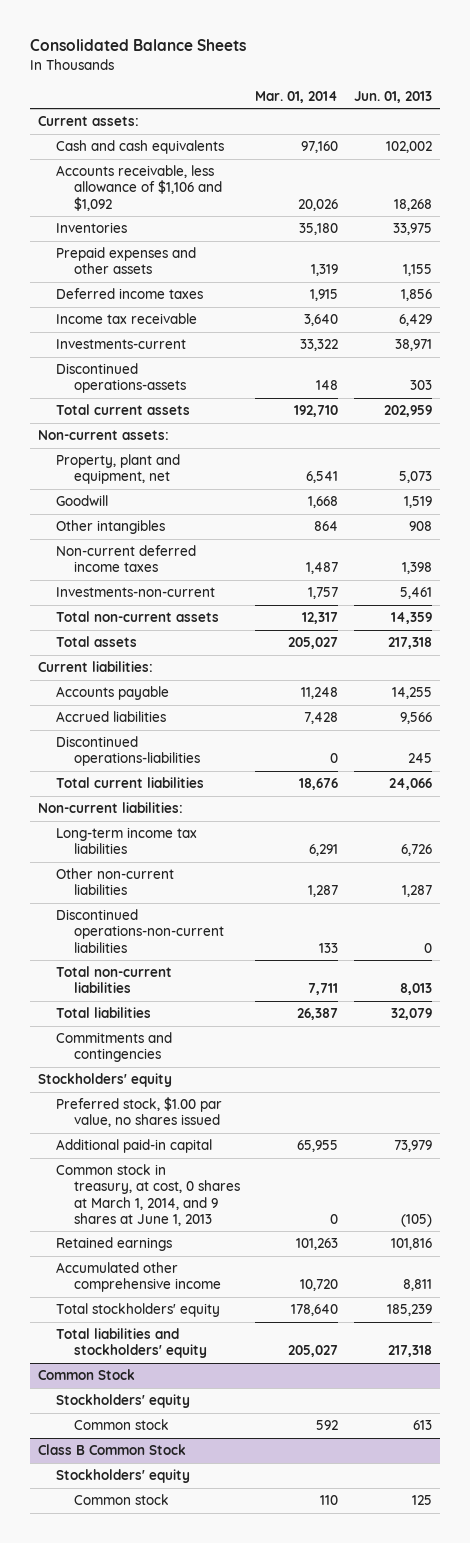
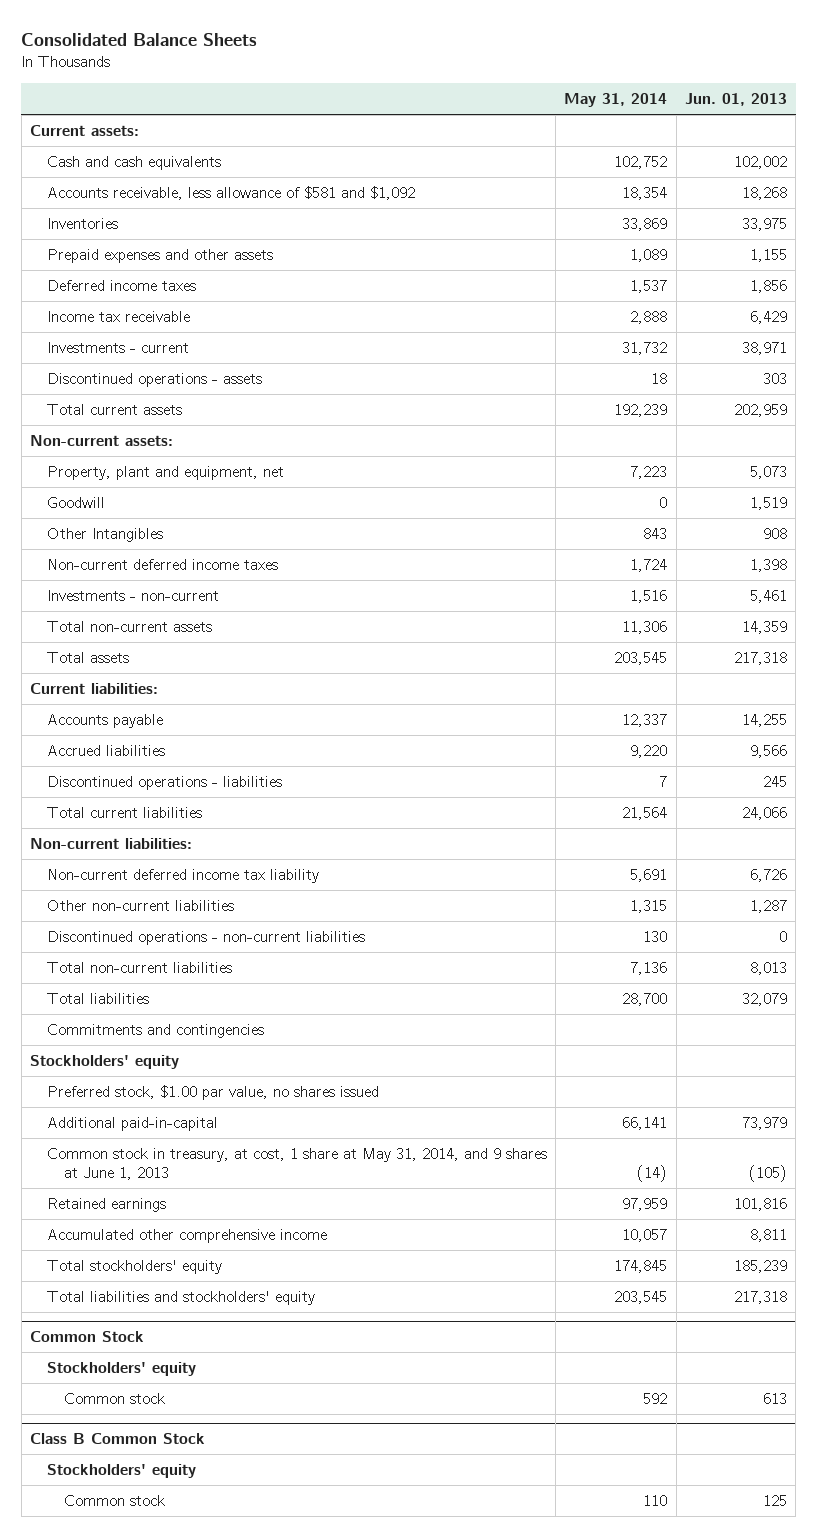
[255,90,339,103] Mar. 01, 2014 -> none
none -> [564,93,668,108] May 31, 2014
[55,165,222,211] Accounts receivable, less allowance of $1,106 and $1,092 -> [46,185,415,200] Accounts receivable, less allowance of $581 and $1,092
[55,339,186,350] Investments-current -> [46,341,189,353] Investments - current
[55,363,186,394] Discontinued operations-assets -> [46,372,262,387] Discontinued operations - assets
[55,520,165,535] Other intangibles -> [46,527,163,542] Other Intangibles
[55,587,215,598] Investments-non-current -> [46,589,219,601] Investments - non-current
[55,736,200,767] Discontinued operations-liabilities -> [46,775,282,790] Discontinued operations - liabilities
[55,827,197,855] Long-term income tax liabilities -> [46,868,319,883] Non-current deferred income tax liability
[55,909,224,953] Discontinued operations-non-current liabilities -> [46,930,365,945] Discontinued operations - non-current liabilities
[55,1139,212,1154] Additional paid-in capital -> [46,1116,218,1131] Additional paid-in-capital
[55,1164,240,1226] Common stock in treasury, at cost, 0 shares at March 1, 2014, and 9 shares at June 1, 2013 -> [46,1147,547,1180] Common stock in treasury, at cost, 1 share at May 31, 2014, and 9 shares at June 1, 2013

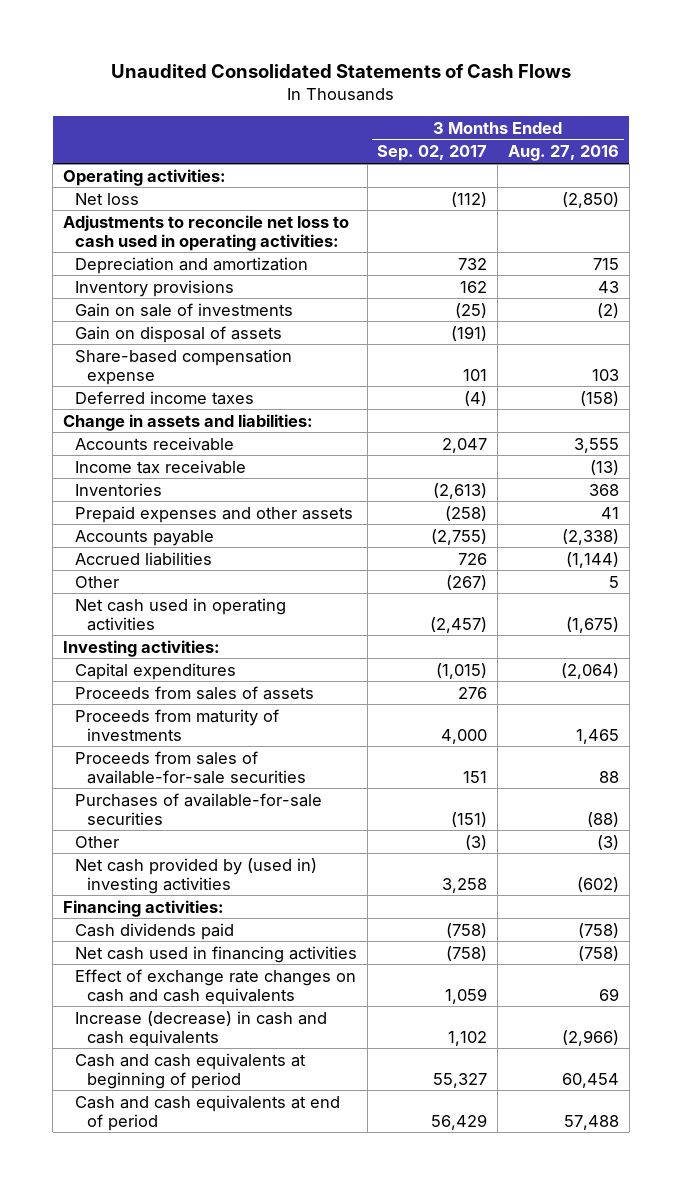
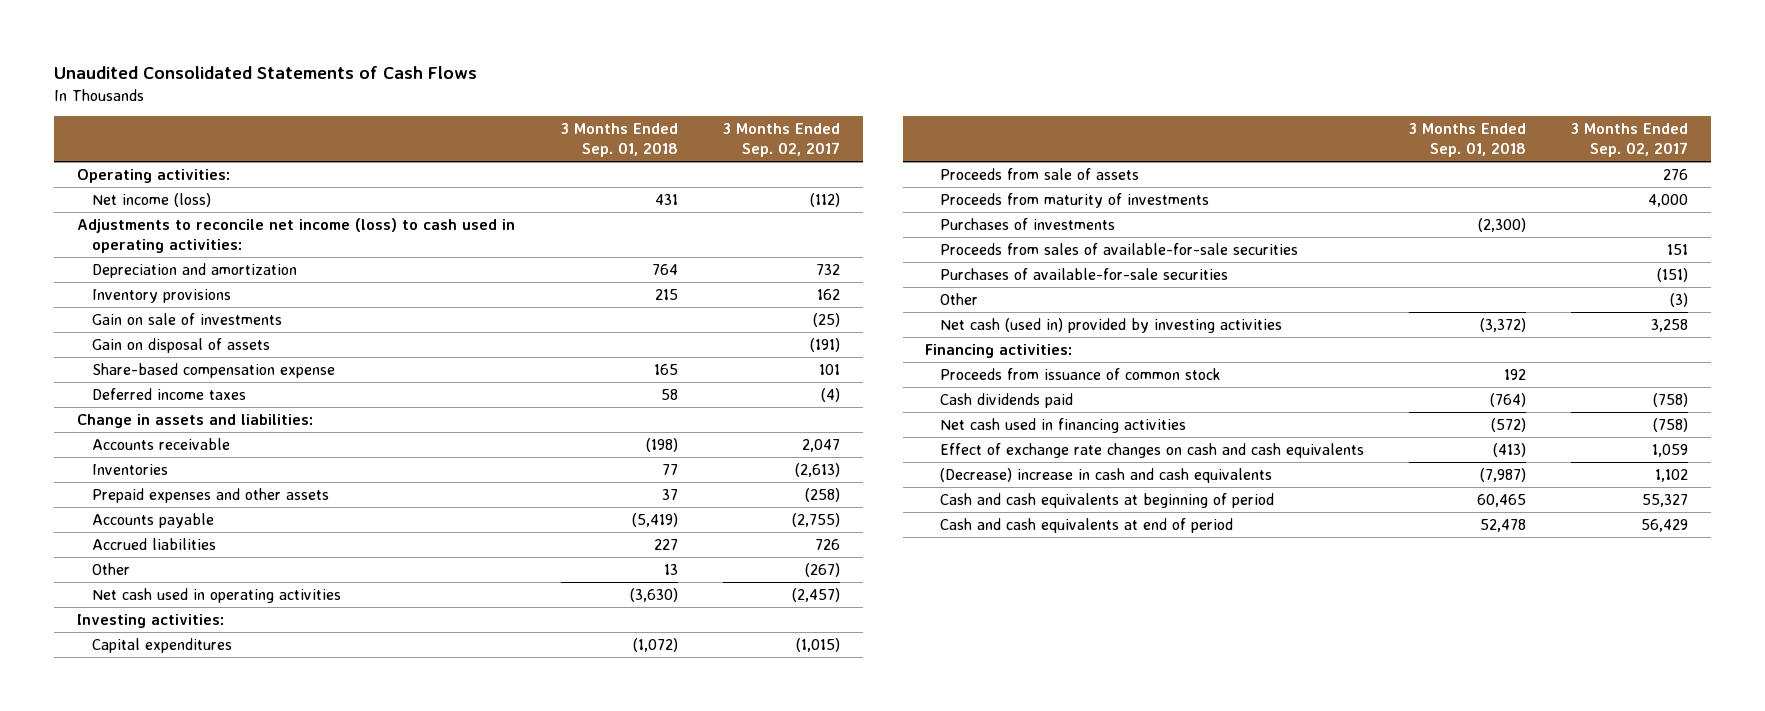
[507,145,619,162] Aug. 27, 2016 -> none
none -> [560,123,678,158] 3 Months Ended Sep. 01, 2018
[74,192,139,205] Net loss -> [91,193,211,208] Net income (loss)
[63,214,350,251] Adjustments to reconcile net loss to cash used in operating activities: -> [77,218,516,253] Adjustments to reconcile net income (loss) to cash used in operating activities:
[74,459,246,474] Income tax receivable -> none
[74,685,314,700] Proceeds from sales of assets -> [939,168,1139,181] Proceeds from sale of assets
none -> [939,218,1115,231] Purchases of investments
[74,857,317,894] Net cash provided by (used in) investing activities -> [939,318,1282,334] Net cash (used in) provided by investing activities
none -> [939,368,1221,381] Proceeds from issuance of common stock
[74,1010,327,1047] Increase (decrease) in cash and cash equivalents -> [939,468,1272,484] (Decrease) increase in cash and cash equivalents

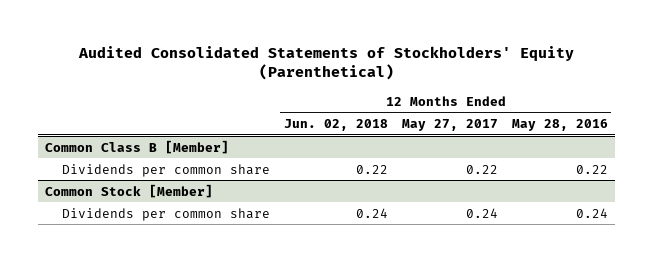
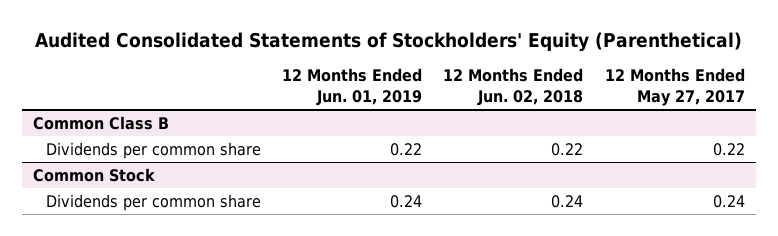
[511,118,608,131] May 28, 2016 -> none
none -> [282,68,423,106] 12 Months Ended Jun. 01, 2019
[45,139,230,154] Common Class B [Member] -> [32,115,169,130] Common Class B
[45,183,214,198] Common Stock [Member] -> [32,167,155,182] Common Stock

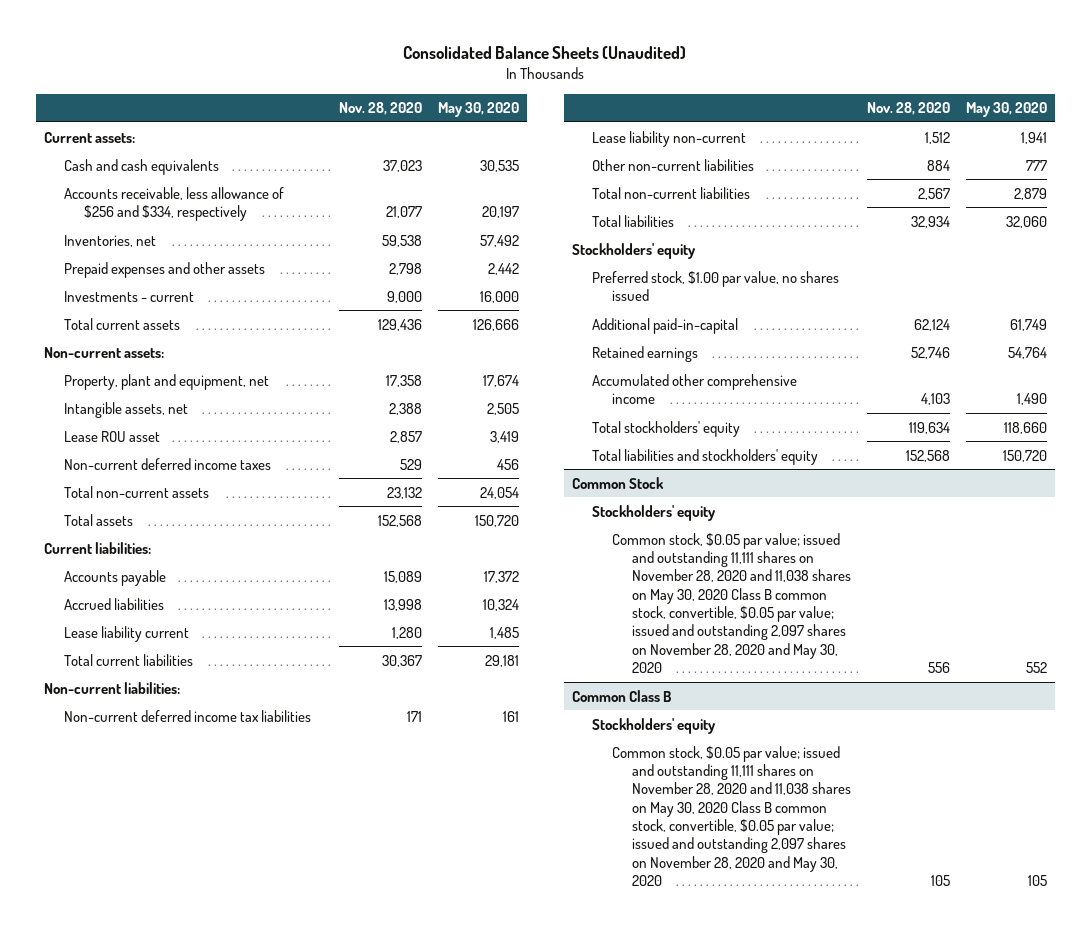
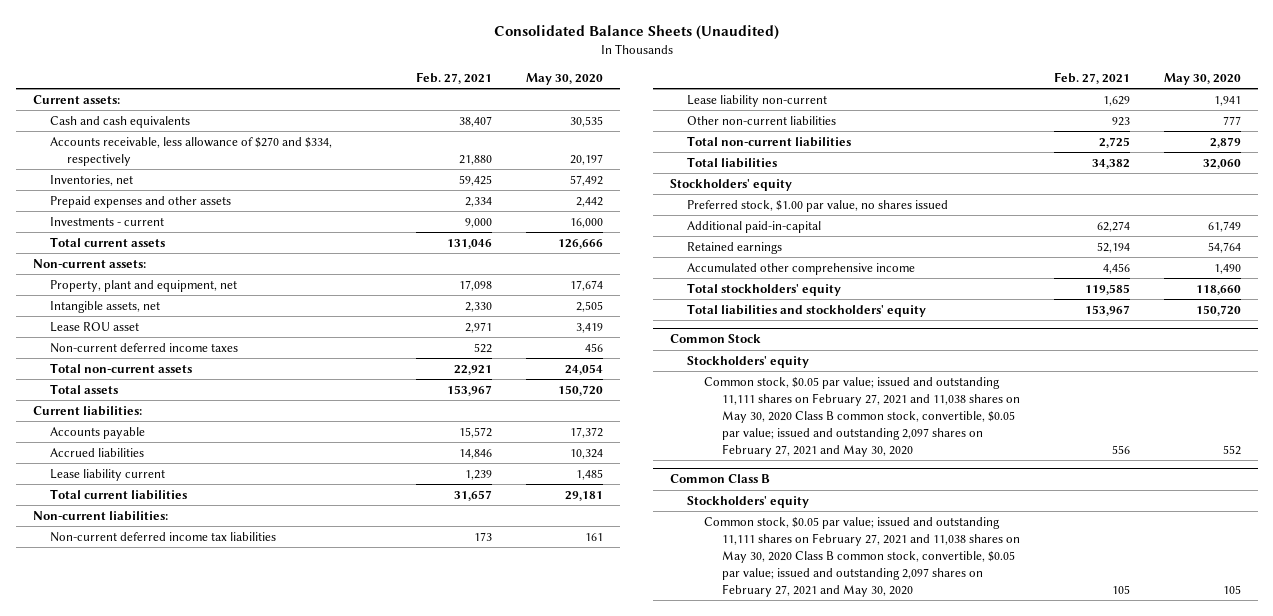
[338,102,422,116] Nov. 28, 2020 -> none
none -> [416,71,493,84] Feb. 27, 2021
[63,186,284,221] Accounts receivable, less allowance of $256 and $334, respectively -> [49,136,332,166] Accounts receivable, less allowance of $270 and $334, respectively
[611,532,851,674] Common stock, $0.05 par value; issued and outstanding 11,111 shares on November 28, 2020 and 11,038 shares on May 30, 2020 Class B common stock, convertible, $0.05 par value; issued and outstanding 2,097 shares on November 28, 2020 and May 30, 2020 -> [704,376,1020,458] Common stock, $0.05 par value; issued and outstanding 11,111 shares on February 27, 2021 and 11,038 shares on May 30, 2020 Class B common stock, convertible, $0.05 par value; issued and outstanding 2,097 shares on February 27, 2021 and May 30, 2020
[611,745,851,887] Common stock, $0.05 par value; issued and outstanding 11,111 shares on November 28, 2020 and 11,038 shares on May 30, 2020 Class B common stock, convertible, $0.05 par value; issued and outstanding 2,097 shares on November 28, 2020 and May 30, 2020 -> [704,516,1020,598] Common stock, $0.05 par value; issued and outstanding 11,111 shares on February 27, 2021 and 11,038 shares on May 30, 2020 Class B common stock, convertible, $0.05 par value; issued and outstanding 2,097 shares on February 27, 2021 and May 30, 2020

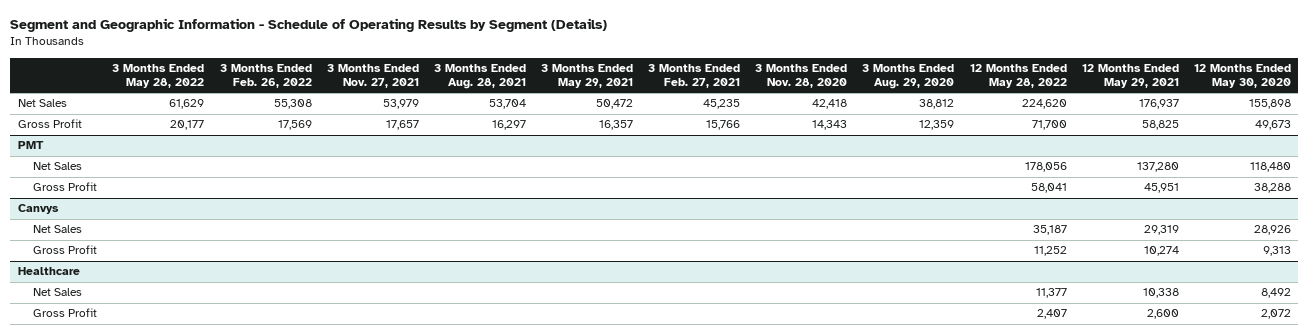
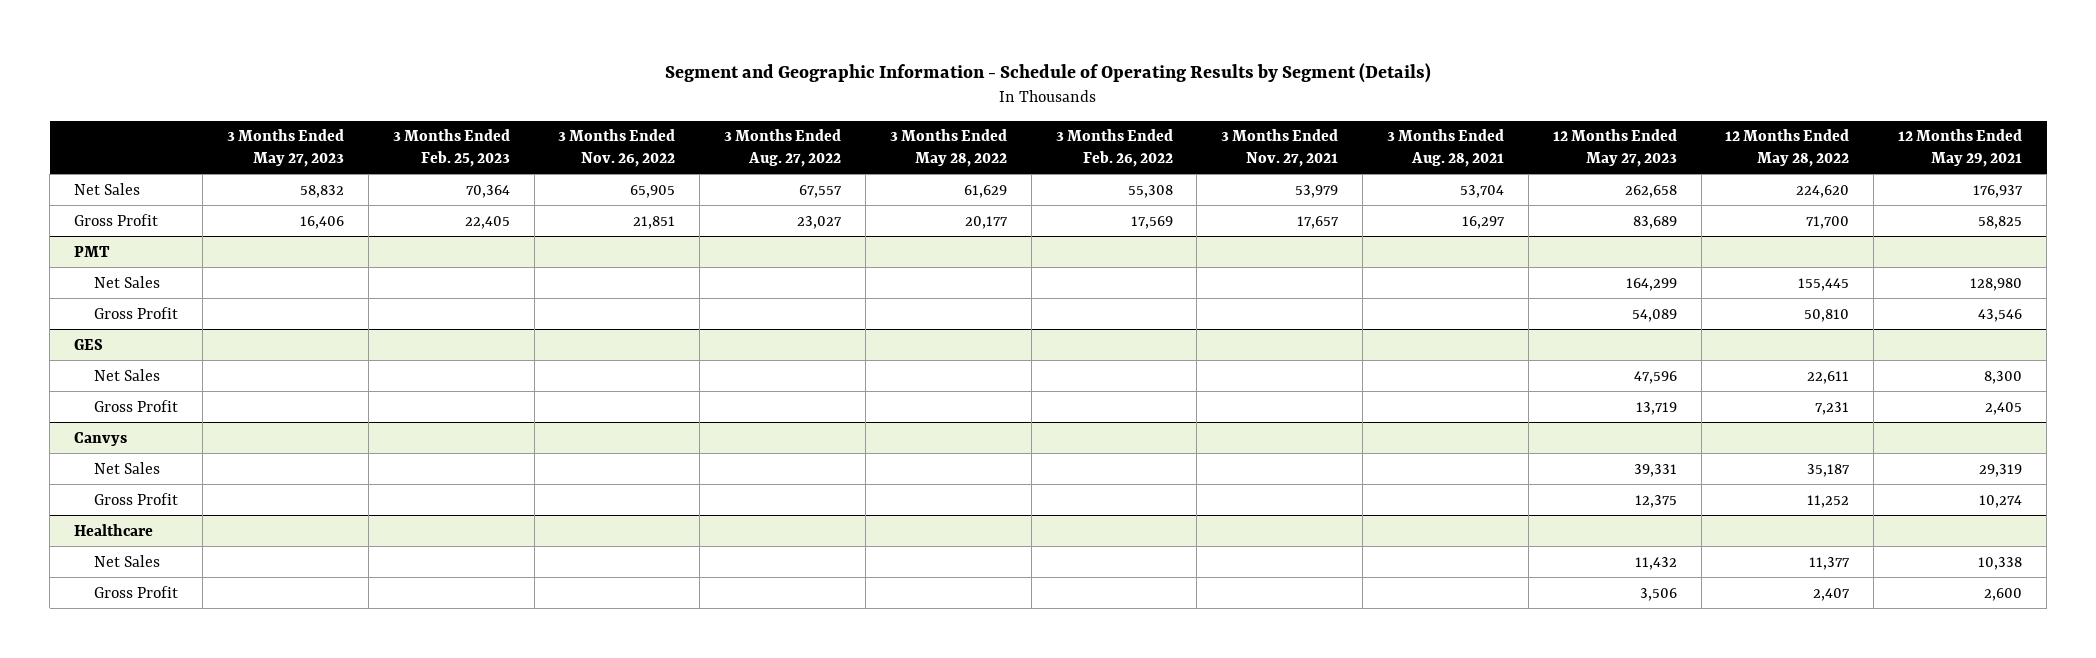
[541,64,634,89] 3 Months Ended May 29, 2021 -> none
[648,64,741,89] 3 Months Ended Feb. 27, 2021 -> none
[755,64,848,89] 3 Months Ended Nov. 28, 2020 -> none
[862,64,955,90] 3 Months Ended Aug. 29, 2020 -> none
[1193,64,1291,89] 12 Months Ended May 30, 2020 -> none
none -> [226,129,344,167] 3 Months Ended May 27, 2023
none -> [392,129,510,167] 3 Months Ended Feb. 25, 2023
none -> [558,129,676,167] 3 Months Ended Nov. 26, 2022
none -> [724,129,842,167] 3 Months Ended Aug. 27, 2022
none -> [1552,129,1677,167] 12 Months Ended May 27, 2023
[1024,162,1067,173] 178,056 -> [1798,277,1850,291] 155,445
[1136,162,1179,173] 137,280 -> [1970,277,2023,291] 128,980
[1030,183,1067,194] 58,041 -> [1804,308,1850,322] 50,810
[1143,183,1179,194] 45,951 -> [1978,308,2023,322] 43,546
none -> [74,338,104,350] GES
none -> [94,368,161,381] Net Sales
none -> [94,399,179,412] Gross Profit

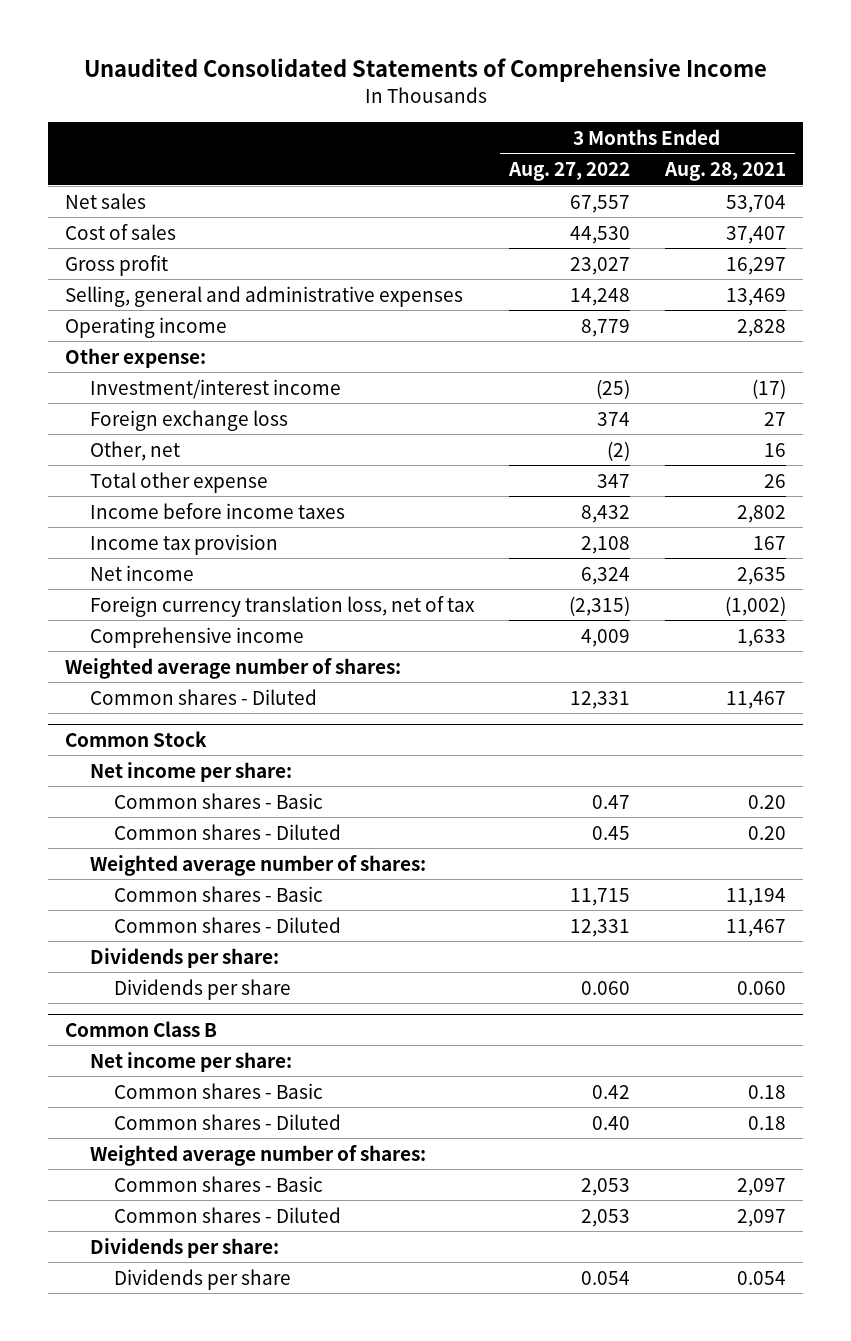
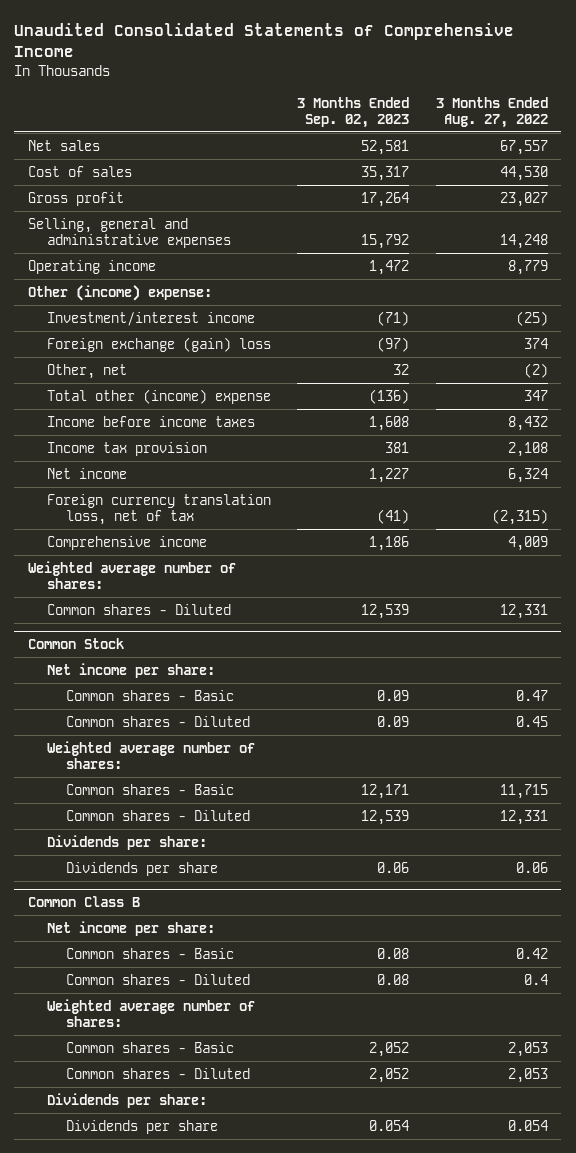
[663,162,786,182] Aug. 28, 2021 -> none
none -> [297,96,410,128] 3 Months Ended Sep. 02, 2023
[65,347,207,368] Other expense: -> [27,284,212,301] Other (income) expense:
[89,409,288,431] Foreign exchange loss -> [46,336,271,352] Foreign exchange (gain) loss
[89,471,268,493] Total other expense -> [46,388,271,404] Total other (income) expense
[580,980,630,995] 0.060 -> [516,861,549,873] 0.06
[591,1115,630,1130] 0.40 -> [524,973,549,985] 0.4

